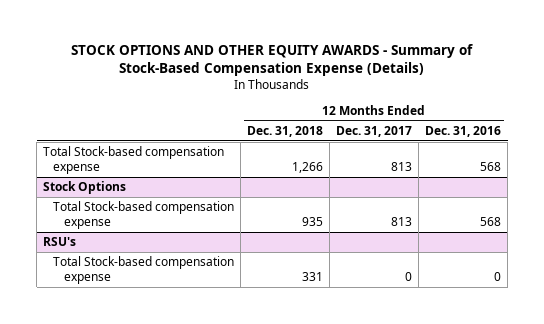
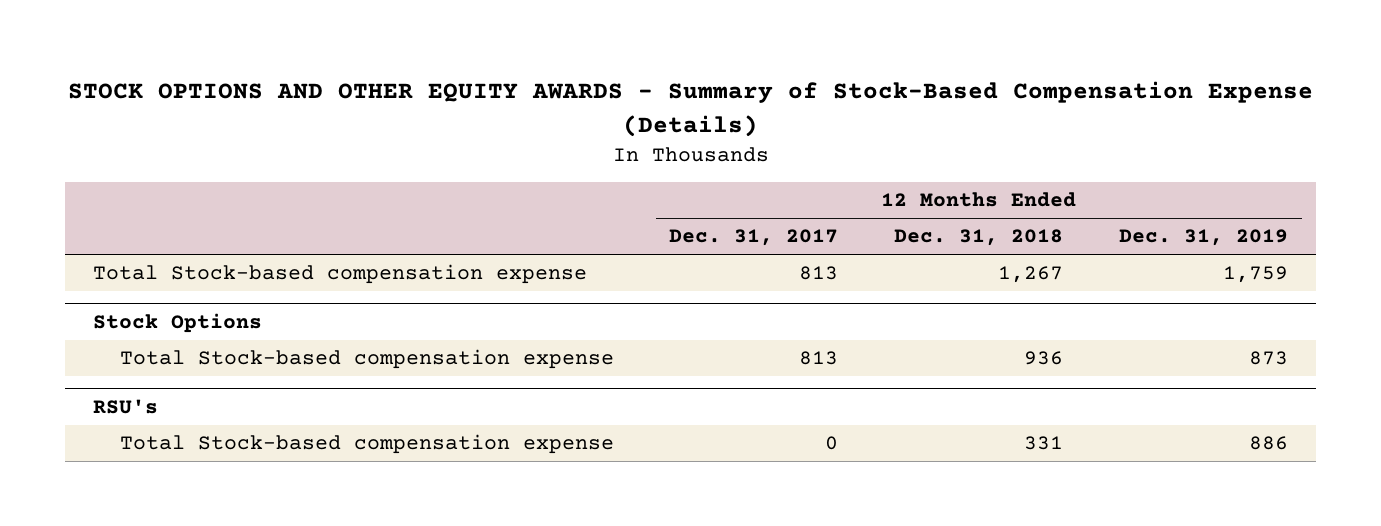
[425,125,502,137] Dec. 31, 2016 -> none
none -> [1119,229,1289,247] Dec. 31, 2019
[292,162,324,174] 1,266 -> [998,266,1064,284] 1,267
[302,217,324,227] 935 -> [1024,351,1064,366] 936

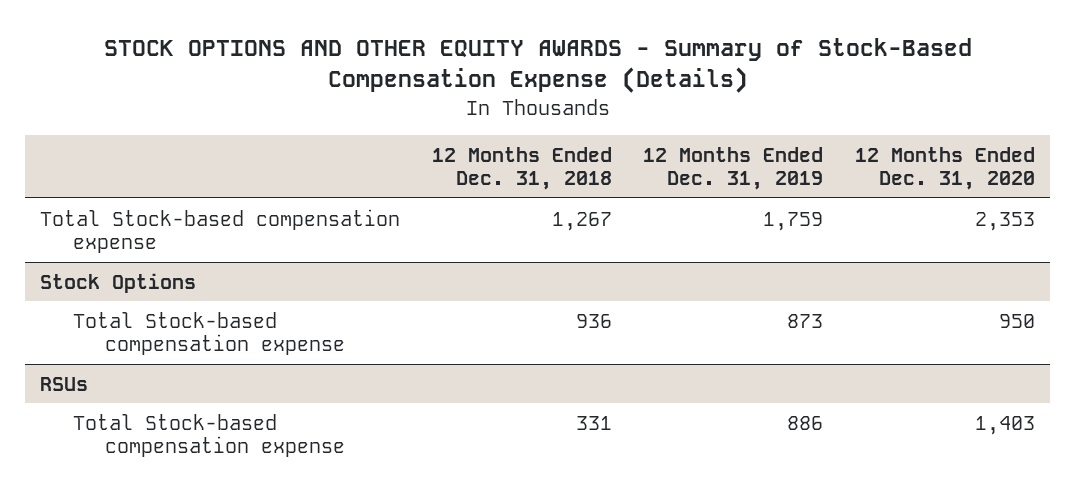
[669,229,839,247] Dec. 31, 2017 -> none
none -> [854,146,1035,191] 12 Months Ended Dec. 31, 2020
[92,399,158,415] RSU's -> [40,376,89,391] RSUs

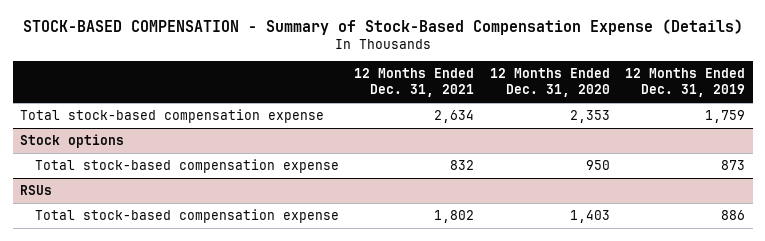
[103,38,972,94] STOCK OPTIONS AND OTHER EQUITY AWARDS - Summary of Stock-Based Compensation Expense (Details) -> [22,18,743,35] STOCK-BASED COMPENSATION - Summary of Stock-Based Compensation Expense (Details)
[431,146,612,191] 12 Months Ended Dec. 31, 2018 -> none
none -> [354,68,475,98] 12 Months Ended Dec. 31, 2021
[40,208,401,254] Total Stock-based compensation expense -> [20,108,325,123] Total stock-based compensation expense
[40,272,197,293] Stock Options -> [20,133,125,148] Stock options
[72,311,345,356] Total Stock-based compensation expense -> [34,158,339,173] Total stock-based compensation expense
[72,413,345,458] Total Stock-based compensation expense -> [34,208,339,223] Total stock-based compensation expense

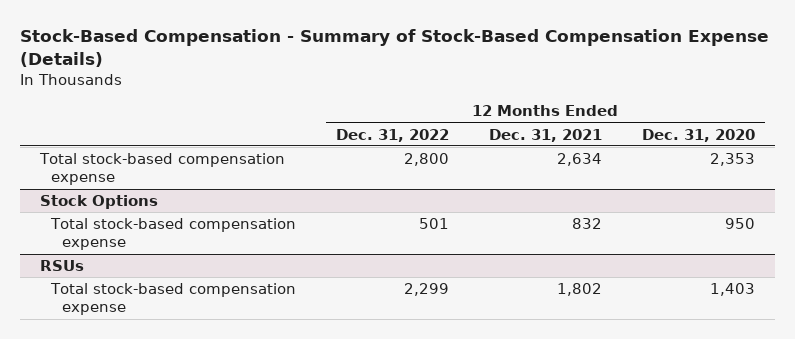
[22,18,743,35] STOCK-BASED COMPENSATION - Summary of Stock-Based Compensation Expense (Details) -> [19,29,769,68] Stock-Based Compensation - Summary of Stock-Based Compensation Expense (Details)
[625,68,746,98] 12 Months Ended Dec. 31, 2019 -> none
none -> [335,128,449,142] Dec. 31, 2022
[20,133,125,148] Stock options -> [39,194,158,209] Stock Options

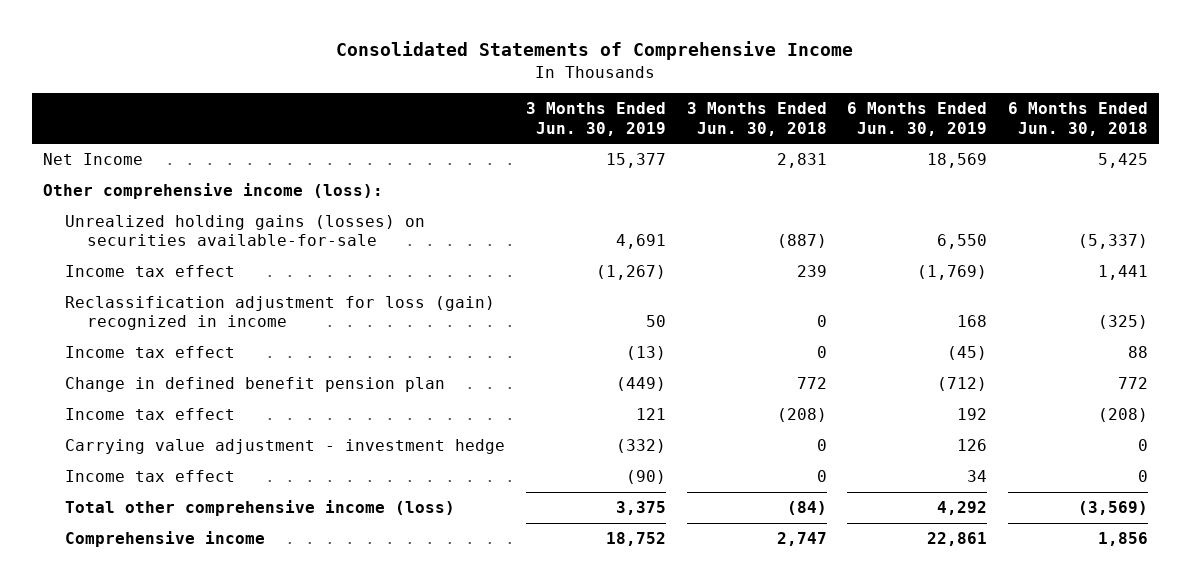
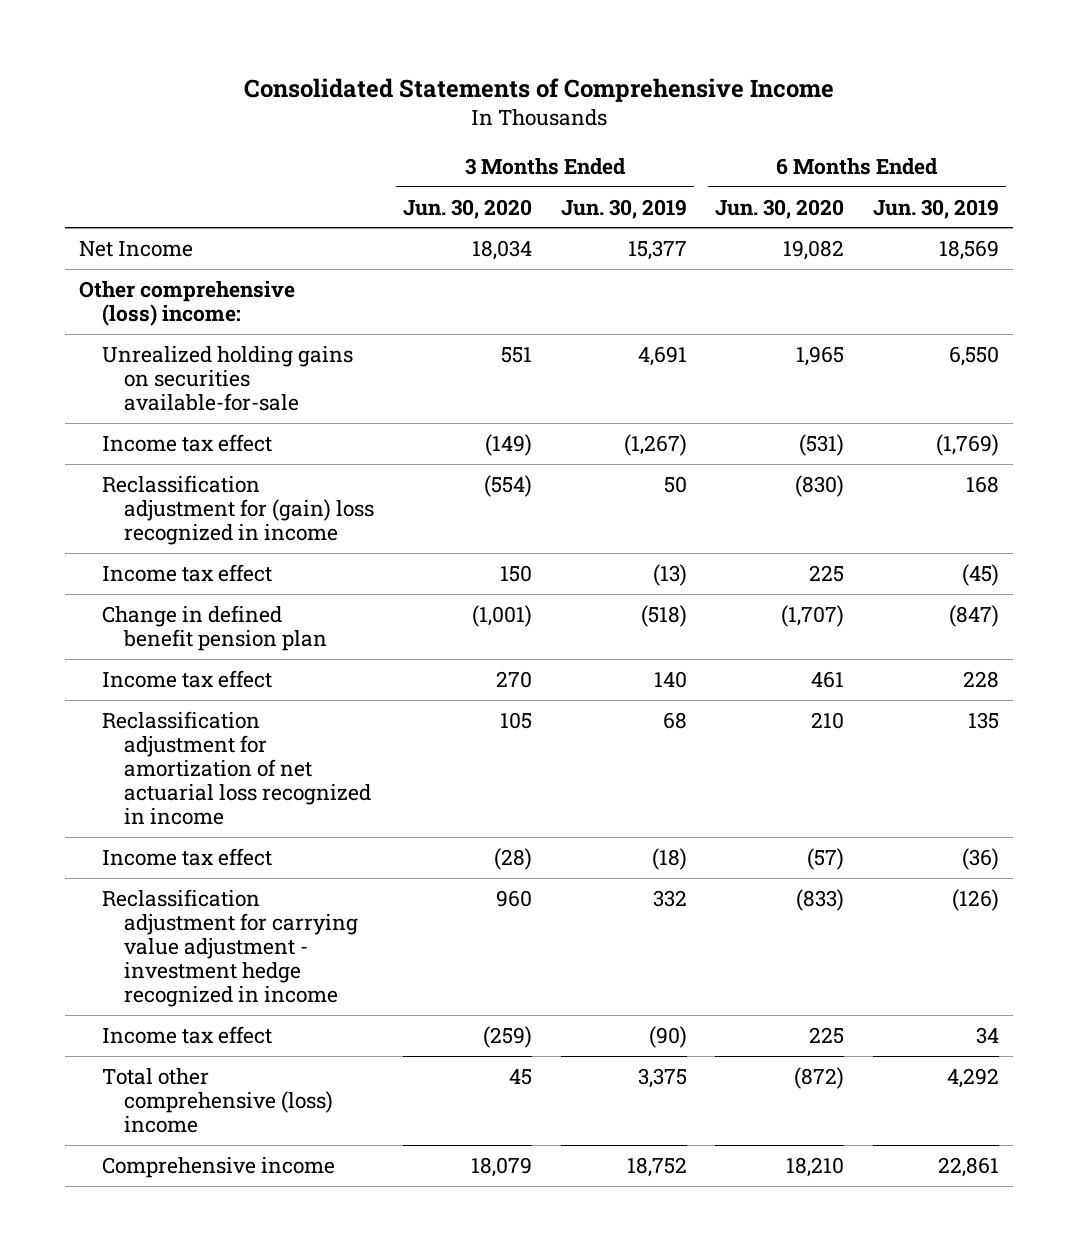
[686,102,827,136] 3 Months Ended Jun. 30, 2018 -> none
[1008,102,1149,136] 6 Months Ended Jun. 30, 2018 -> none
none -> [402,198,532,219] Jun. 30, 2020
none -> [715,198,845,219] Jun. 30, 2020
[42,183,383,200] Other comprehensive income (loss): -> [79,280,296,326] Other comprehensive (loss) income:
[64,215,425,247] Unrealized holding gains (losses) on securities available-for-sale -> [101,345,353,412] Unrealized holding gains on securities available-for-sale
[64,296,495,331] Reclassification adjustment for loss (gain) recognized in income -> [101,474,375,546] Reclassification adjustment for (gain) loss recognized in income
[615,377,666,392] (449) -> [640,604,687,627] (518)
[937,377,988,392] (712) -> [948,604,999,627] (847)
[635,408,666,421] 121 -> [653,670,687,688] 140
[957,408,988,421] 192 -> [962,670,999,688] 228
none -> [101,710,372,826] Reclassification adjustment for amortization of net actuarial loss recognized in income
none -> [101,847,272,866] Income tax effect
[64,439,505,455] Carrying value adjustment - investment hedge -> [101,888,359,1008] Reclassification adjustment for carrying value adjustment - investment hedge recognized in income
[615,439,666,454] (332) -> [652,889,687,907] 332
[957,439,988,452] 126 -> [951,888,999,911] (126)
[64,500,455,517] Total other comprehensive income (loss) -> [101,1067,334,1134] Total other comprehensive (loss) income

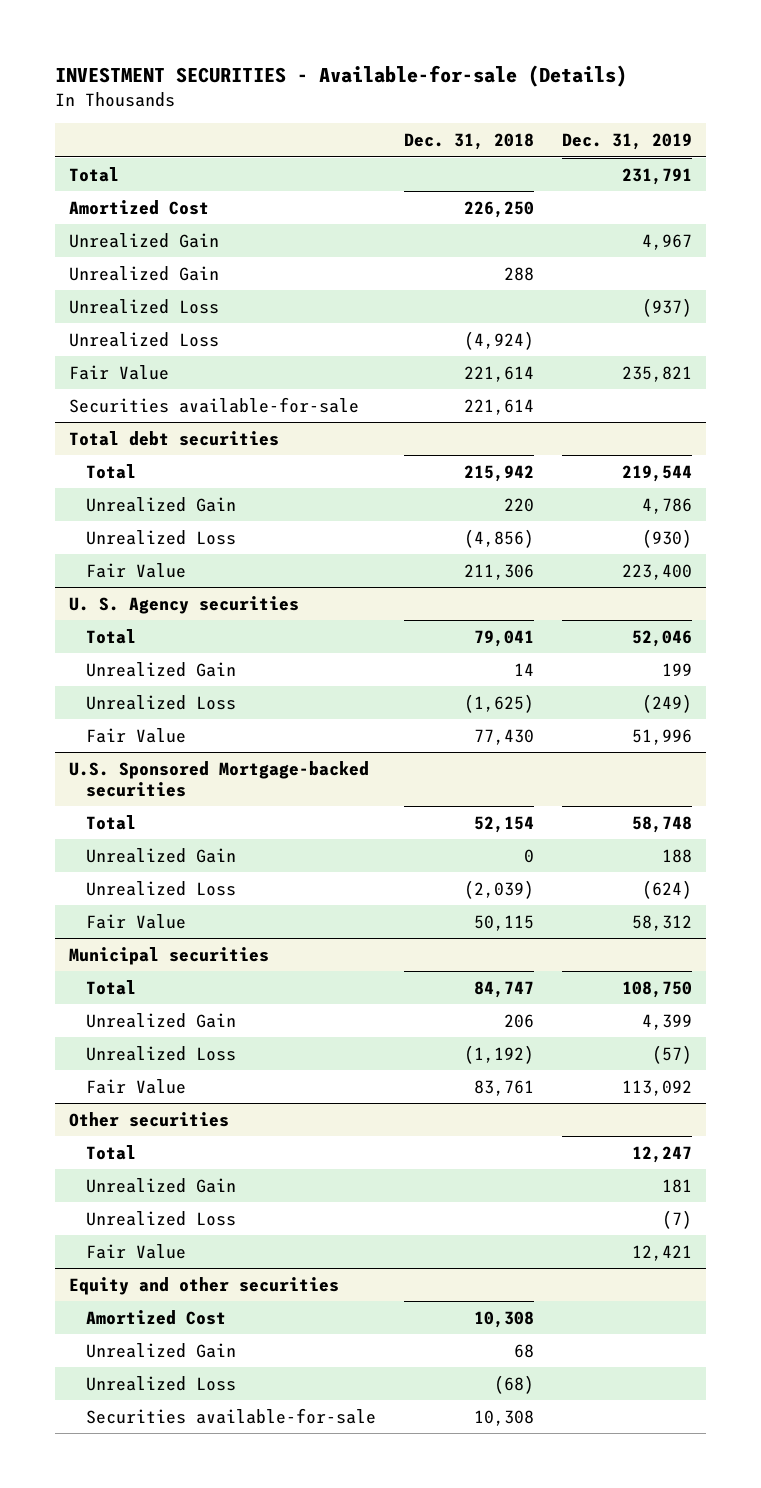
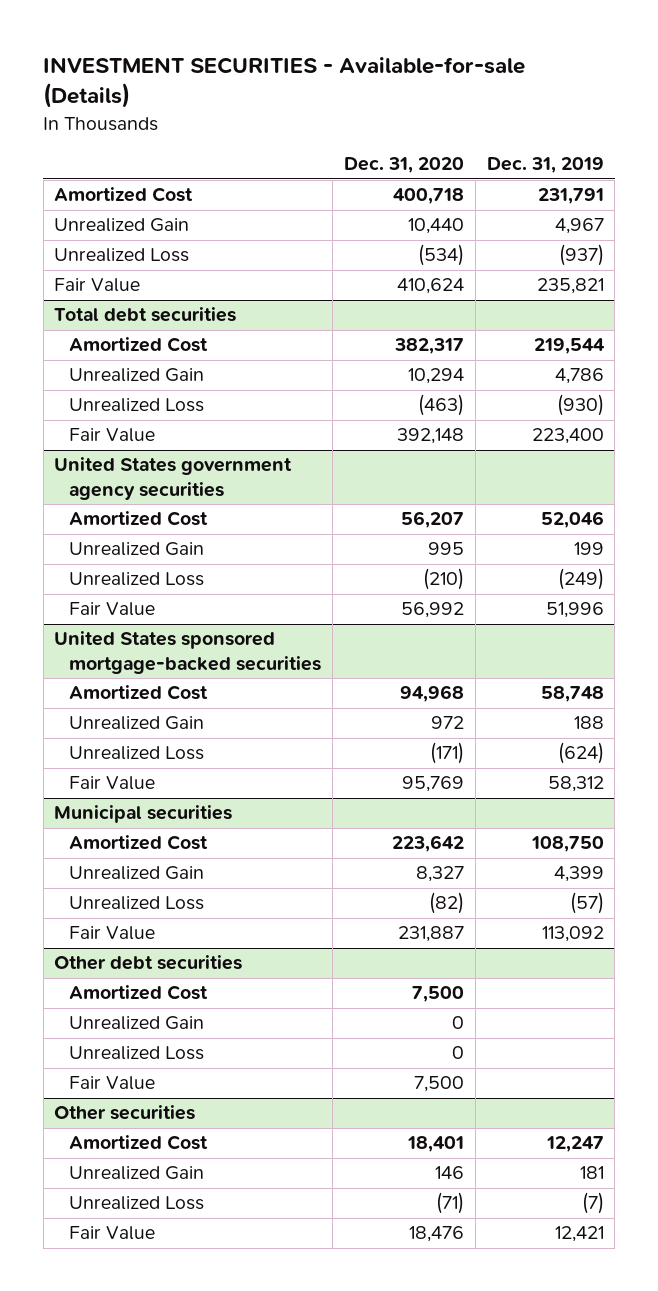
[404,133,535,151] Dec. 31, 2018 -> none
none -> [343,157,464,174] Dec. 31, 2020
[68,199,209,215] Amortized Cost -> none
[68,166,119,182] Total -> [54,187,194,203] Amortized Cost
[68,265,219,281] Unrealized Gain -> none
[68,331,219,347] Unrealized Loss -> none
[68,396,359,413] Securities available-for-sale -> none
[86,463,137,479] Total -> [69,337,209,353] Amortized Cost
[68,595,299,614] U. S. Agency securities -> [54,457,293,500] United States government agency securities
[86,628,137,644] Total -> [69,511,209,527] Amortized Cost
[68,760,369,797] U.S. Sponsored Mortgage-backed securities -> [54,631,322,674] United States sponsored mortgage-backed securities
[86,814,137,830] Total -> [69,685,209,701] Amortized Cost
[86,979,137,995] Total -> [69,835,209,851] Amortized Cost
none -> [54,955,243,971] Other debt securities
none -> [69,985,209,1001] Amortized Cost
none -> [69,1016,205,1031] Unrealized Gain
none -> [69,1046,205,1061] Unrealized Loss
none -> [69,1076,156,1091] Fair Value
[86,1144,137,1160] Total -> [69,1135,209,1151] Amortized Cost
[68,1276,339,1295] Equity and other securities -> none
[86,1309,227,1325] Amortized Cost -> none
[86,1342,237,1358] Unrealized Gain -> none
[86,1375,237,1391] Unrealized Loss -> none
[86,1407,377,1424] Securities available-for-sale -> none

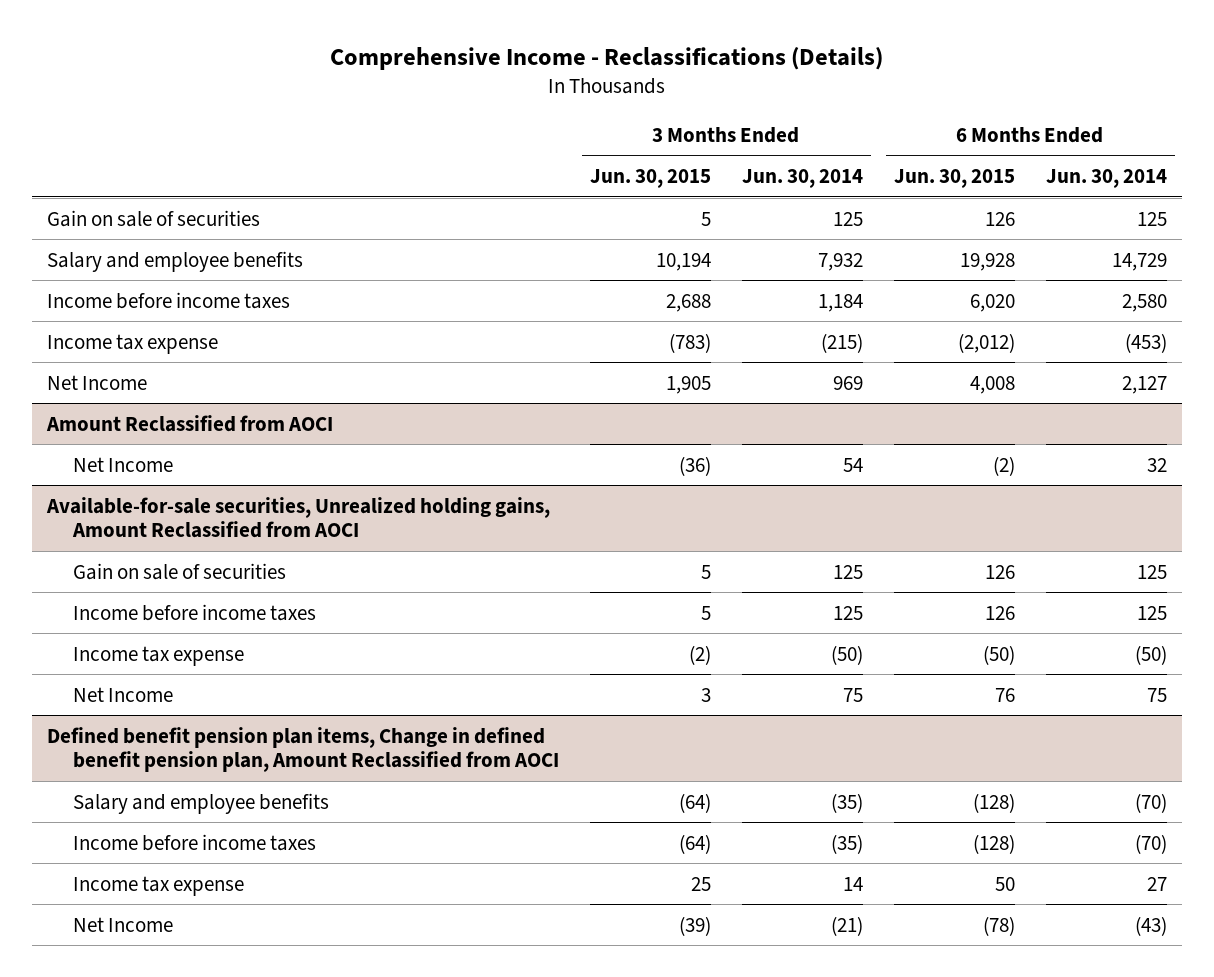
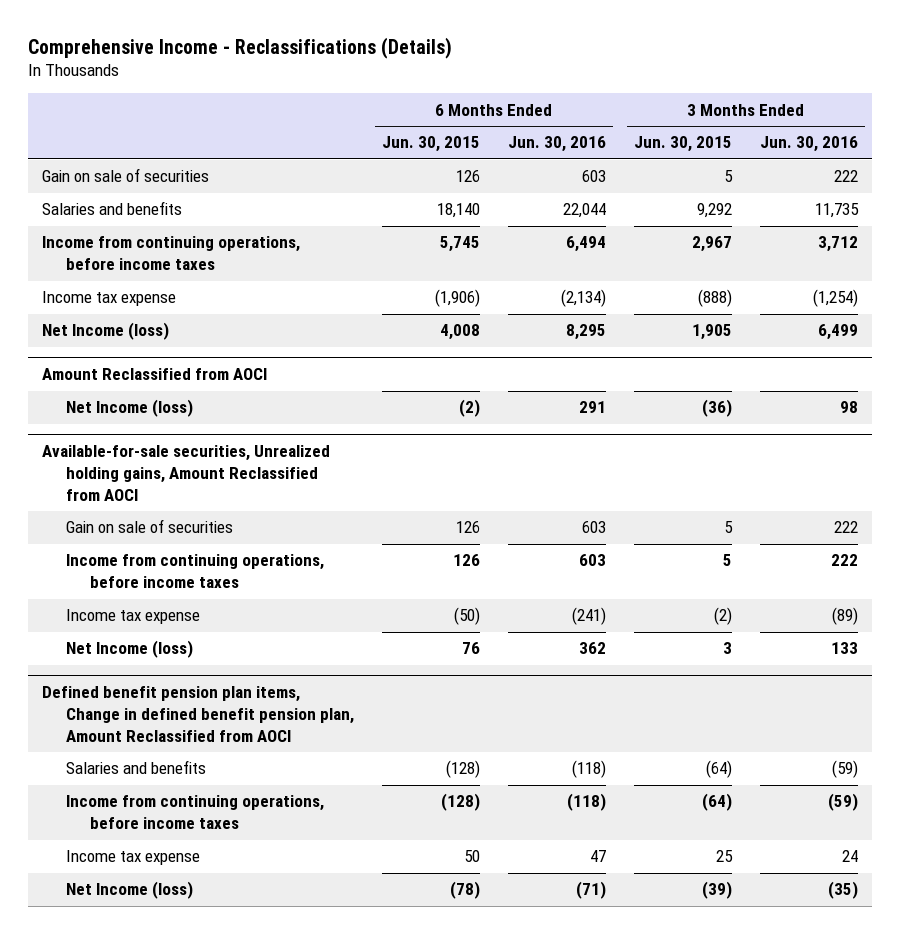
[741,169,863,189] Jun. 30, 2014 -> none
[1045,169,1167,189] Jun. 30, 2014 -> none
none -> [507,136,606,153] Jun. 30, 2016
none -> [760,136,859,153] Jun. 30, 2016
[47,250,304,272] Salary and employee benefits -> [41,201,182,216] Salaries and benefits
[655,252,711,271] 10,194 -> [697,203,733,219] 9,292
[959,252,1015,271] 19,928 -> [436,203,480,219] 18,140
[47,291,291,309] Income before income taxes -> [41,236,300,271] Income from continuing operations, before income taxes
[665,293,711,312] 2,688 -> [692,236,733,253] 2,967
[969,293,1015,312] 6,020 -> [439,236,480,253] 5,745
[668,332,711,353] (783) -> [698,289,733,308] (888)
[957,332,1015,353] (2,012) -> [434,289,480,308] (1,906)
[47,374,148,390] Net Income -> [41,322,169,341] Net Income (loss)
[72,456,173,472] Net Income -> [65,399,193,418] Net Income (loss)
[72,603,316,621] Income before income taxes -> [65,554,324,589] Income from continuing operations, before income taxes
[72,686,173,702] Net Income -> [65,640,193,659] Net Income (loss)
[72,792,329,814] Salary and employee benefits -> [65,760,206,775] Salaries and benefits
[72,833,316,851] Income before income taxes -> [65,795,324,830] Income from continuing operations, before income taxes
[72,916,173,932] Net Income -> [65,881,193,900] Net Income (loss)

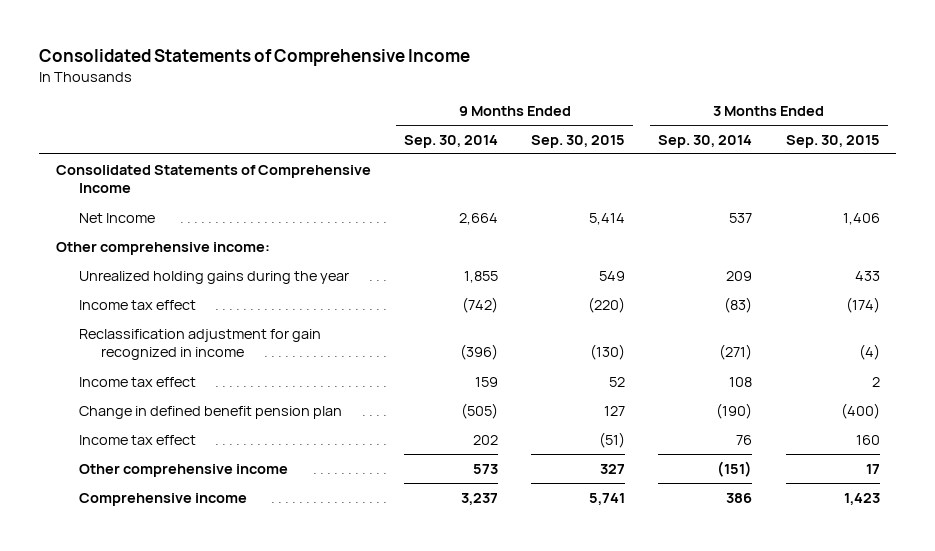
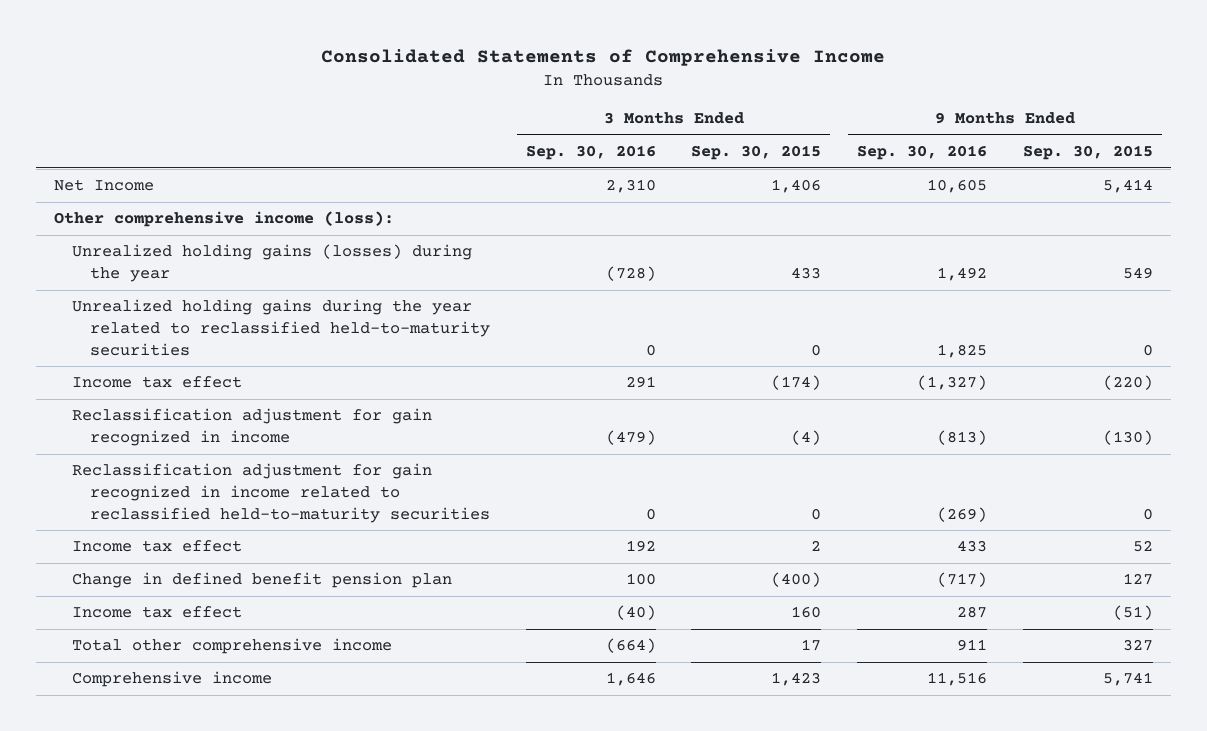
[403,134,498,148] Sep. 30, 2014 -> none
[658,134,753,148] Sep. 30, 2014 -> none
none -> [525,145,656,161] Sep. 30, 2016
none -> [857,145,988,161] Sep. 30, 2016
[55,164,371,194] Consolidated Statements of Comprehensive Income -> none
[55,241,270,255] Other comprehensive income: -> [54,211,395,228] Other comprehensive income (loss):
[78,270,349,284] Unrealized holding gains during the year -> [72,244,473,283] Unrealized holding gains (losses) during the year
none -> [72,299,491,356] Unrealized holding gains during the year related to reclassified held-to-maturity securities
none -> [72,463,491,523] Reclassification adjustment for gain recognized in income related to reclassified held-to-maturity securities
[78,463,288,477] Other comprehensive income -> [72,638,393,655] Total other comprehensive income

